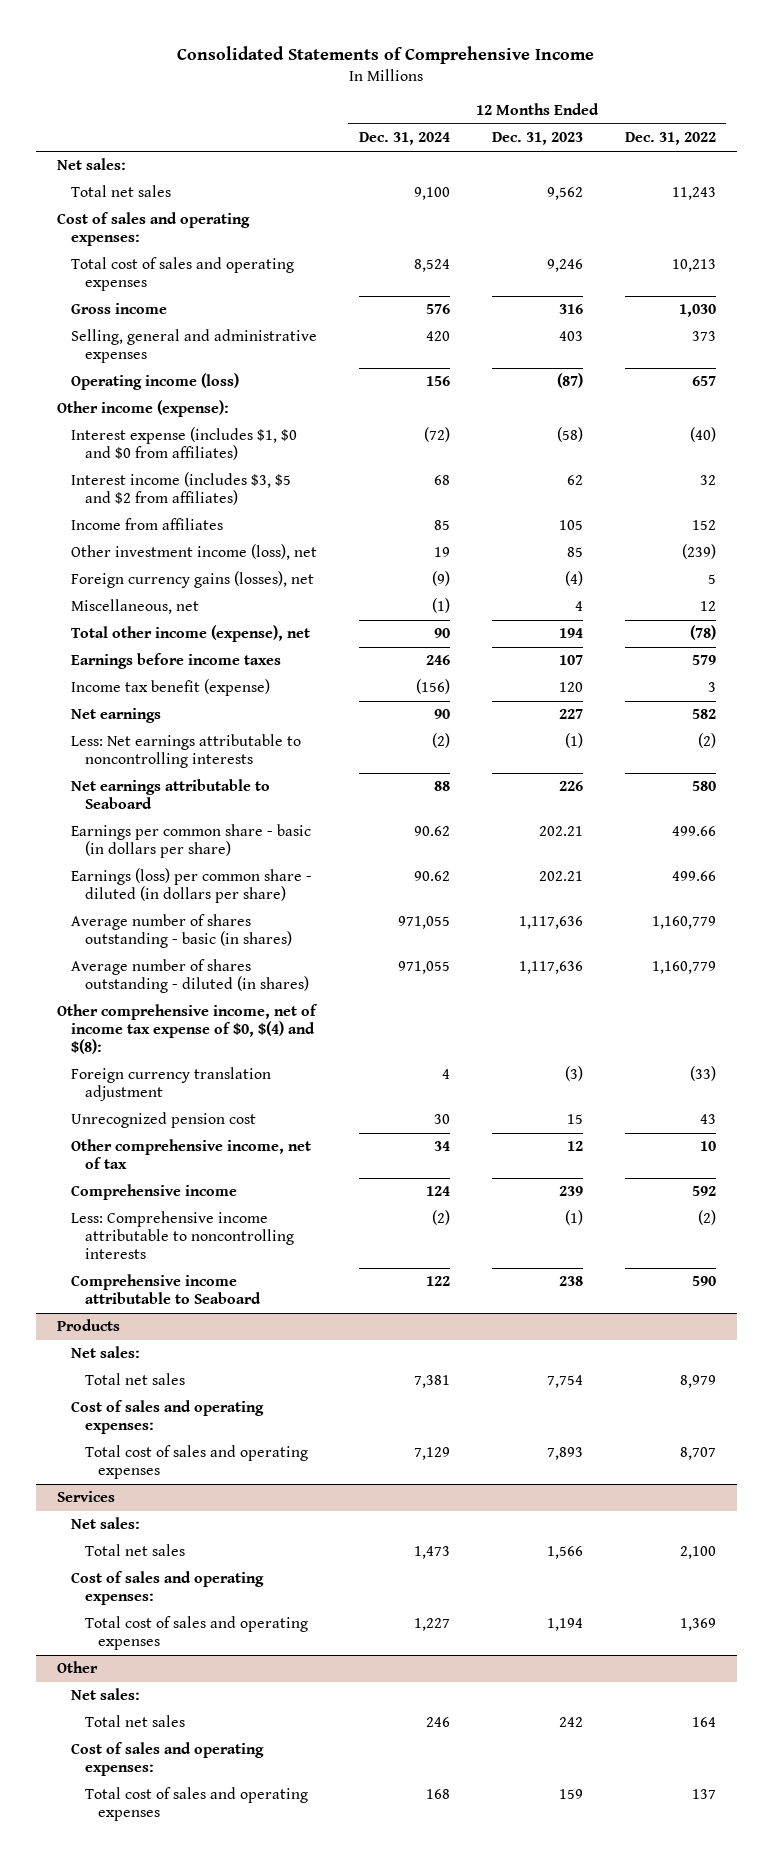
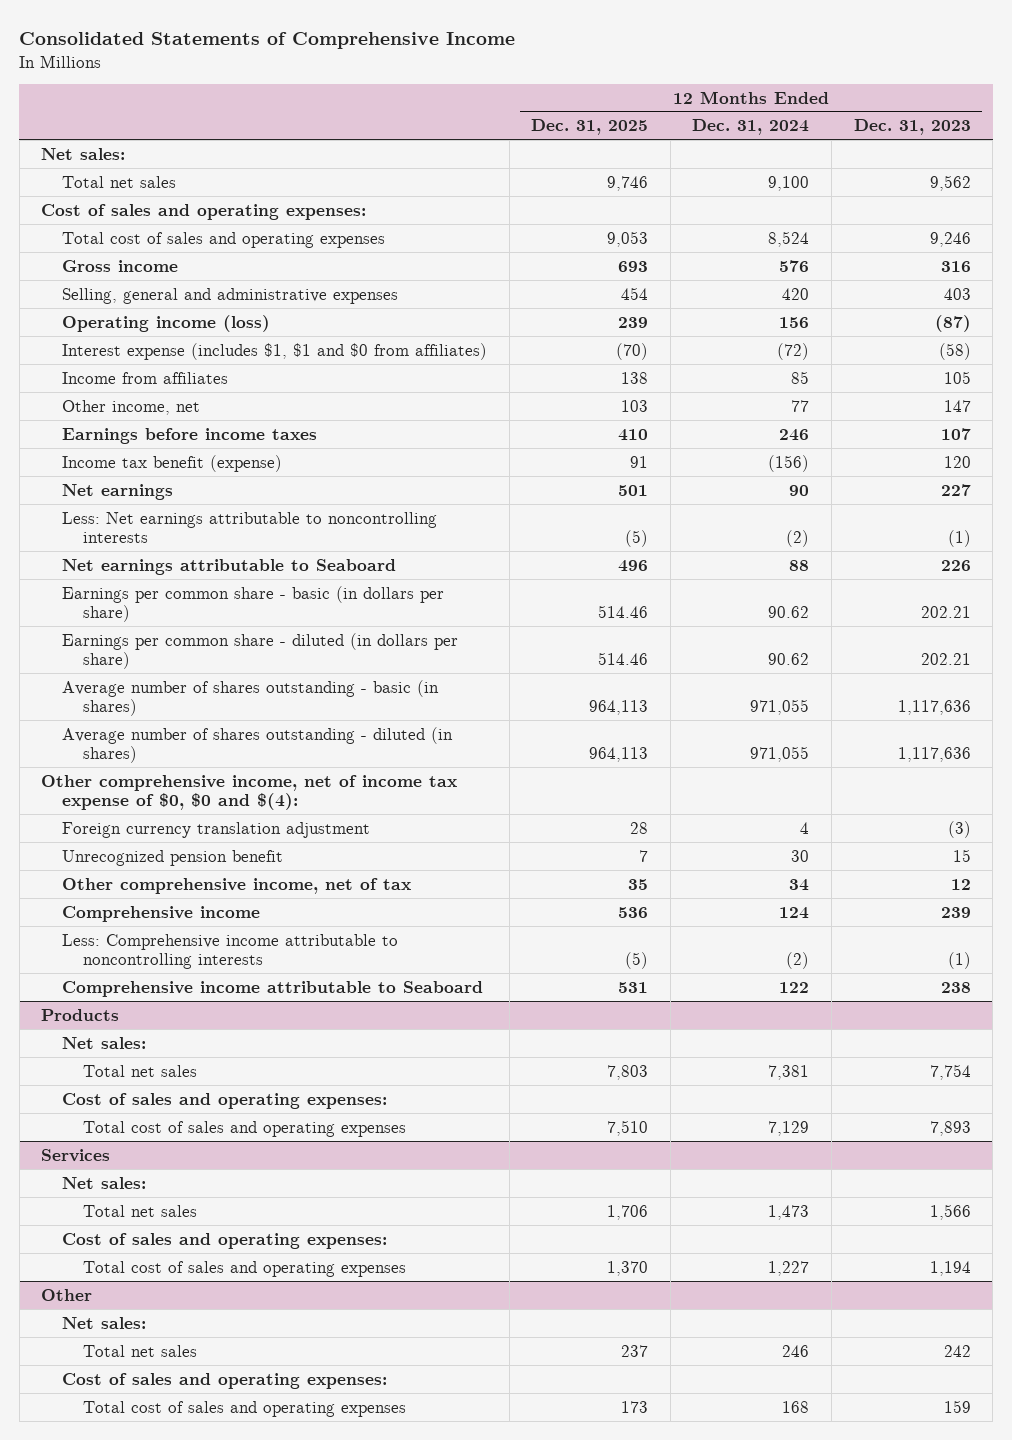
[624,132,716,146] Dec. 31, 2022 -> none
none -> [531,119,649,136] Dec. 31, 2025
[57,400,230,418] Other income (expense): -> none
[70,472,291,506] Interest income (includes $3, $5 and $2 from affiliates) -> none
[70,427,297,461] Interest expense (includes $1, $0 and $0 from affiliates) -> [62,342,488,360] Interest expense (includes $1, $1 and $0 from affiliates)
[70,544,317,561] Other investment income (loss), net -> none
[70,571,314,589] Foreign currency gains (losses), net -> none
[70,599,199,615] Miscellaneous, net -> none
[70,625,310,643] Total other income (expense), net -> [62,399,201,415] Other income, net
[433,628,450,639] 90 -> [791,399,810,412] 77
[558,628,583,639] 194 -> [943,399,971,412] 147
[70,868,312,904] Earnings (loss) per common share - diluted (in dollars per share) -> [62,632,459,669] Earnings per common share - diluted (in dollars per share)
[57,1004,319,1055] Other comprehensive income, net of income tax expense of $0, $(4) and $(8): -> [41,774,458,810] Other comprehensive income, net of income tax expense of $0, $0 and $(4):
[70,1112,256,1129] Unrecognized pension cost -> [62,849,284,866] Unrecognized pension benefit

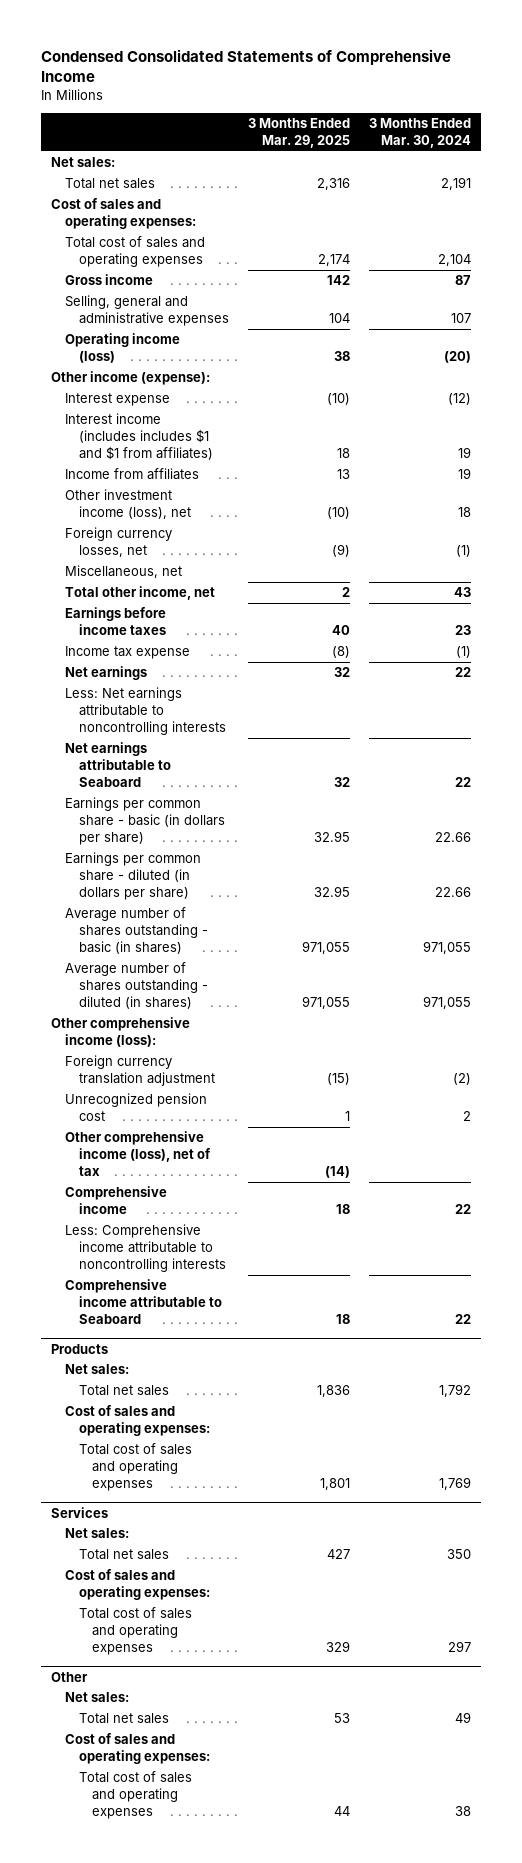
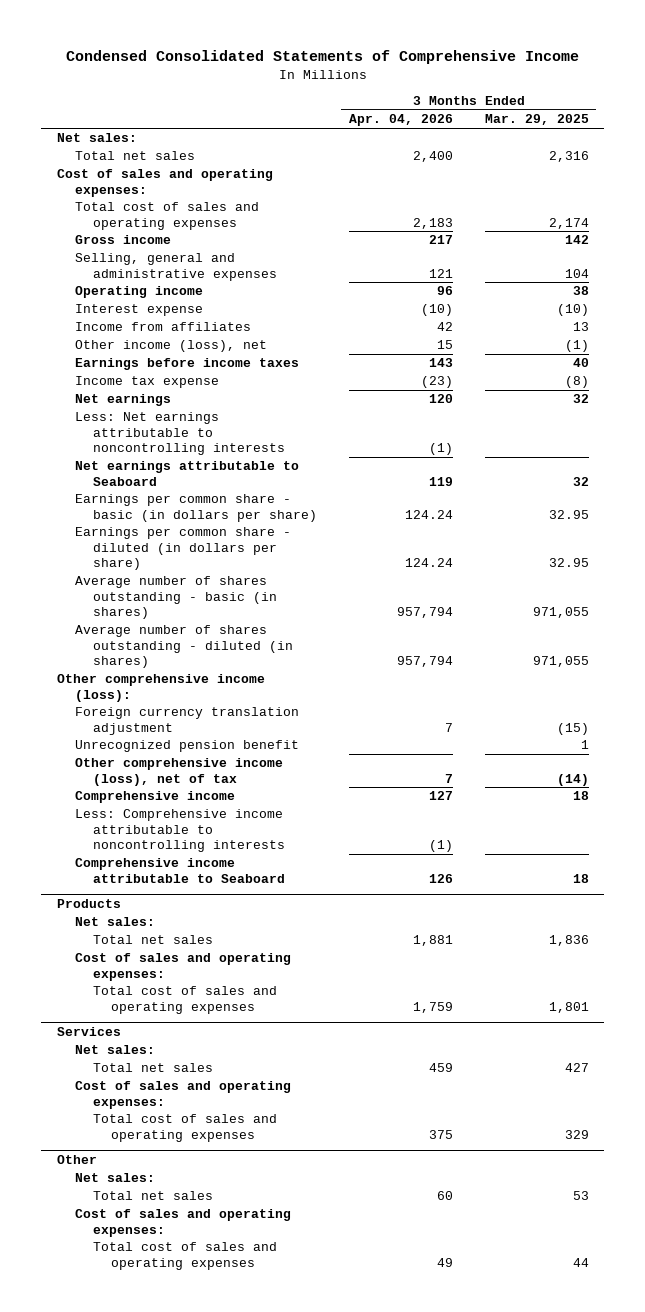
[369,118,472,149] 3 Months Ended Mar. 30, 2024 -> none
none -> [348,114,453,127] Apr. 04, 2026
[51,371,211,386] Other income (expense): -> none
[64,333,180,364] Operating income (loss) -> [74,286,203,299] Operating income
[64,413,213,460] Interest income (includes includes $1 and $1 from affiliates) -> none
[64,489,191,520] Other investment income (loss), net -> none
[64,527,172,558] Foreign currency losses, net -> none
[64,565,182,579] Miscellaneous, net -> none
[64,586,215,601] Total other income, net -> [74,340,267,353] Other income (loss), net
[341,587,350,598] 2 -> [564,340,589,353] (1)
[64,1093,207,1122] Unrecognized pension cost -> [74,740,299,753] Unrecognized pension benefit

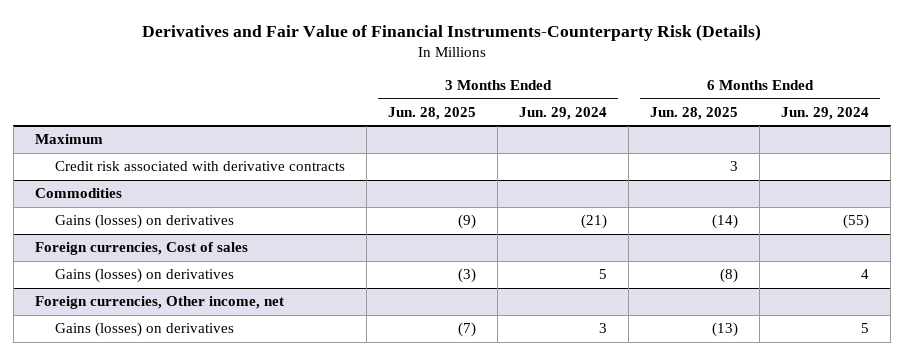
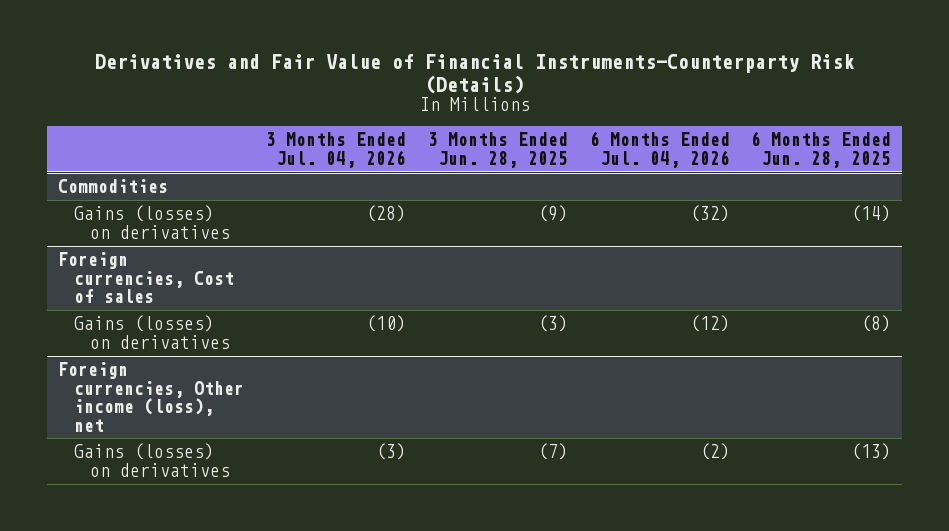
[519,106,608,120] Jun. 29, 2024 -> none
[781,106,870,120] Jun. 29, 2024 -> none
none -> [265,132,406,168] 3 Months Ended Jul. 04, 2026
none -> [589,131,730,168] 6 Months Ended Jul. 04, 2026
[34,134,103,145] Maximum -> none
[55,161,346,172] Credit risk associated with derivative contracts -> none
[34,296,284,310] Foreign currencies, Other income, net -> [57,362,244,432] Foreign currencies, Other income (loss), net

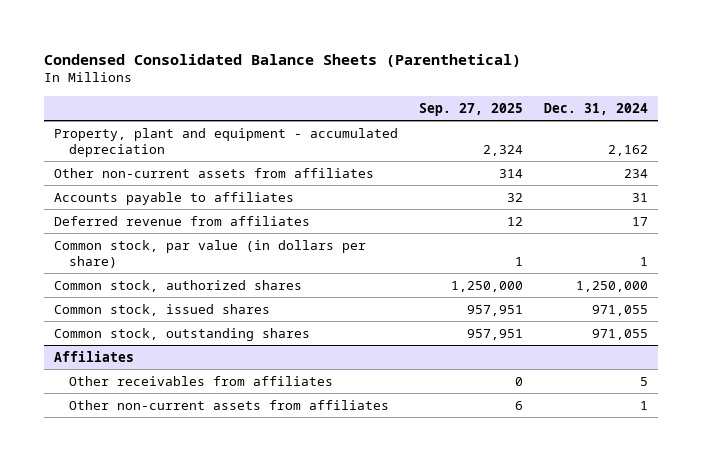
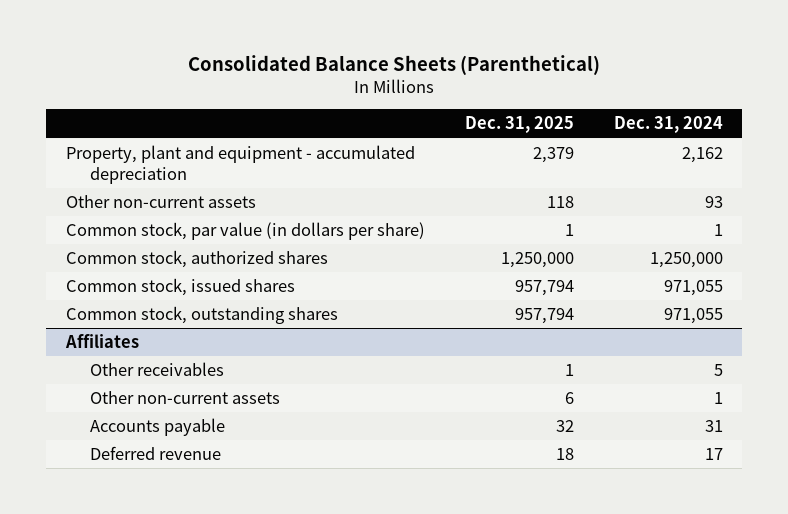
[44,53,522,67] Condensed Consolidated Balance Sheets (Parenthetical) -> [188,55,601,76] Consolidated Balance Sheets (Parenthetical)
[419,102,524,116] Sep. 27, 2025 -> none
none -> [464,116,574,134] Dec. 31, 2025
[54,191,295,205] Accounts payable to affiliates -> none
[54,215,311,226] Deferred revenue from affiliates -> none
[54,167,375,178] Other non-current assets from affiliates -> [65,195,256,209] Other non-current assets
[623,168,648,178] 234 -> [704,196,723,209] 93
[69,375,334,386] Other receivables from affiliates -> [90,362,225,377] Other receivables
[69,399,390,410] Other non-current assets from affiliates -> [90,391,281,405] Other non-current assets
none -> [90,418,226,437] Accounts payable
none -> [90,446,222,461] Deferred revenue

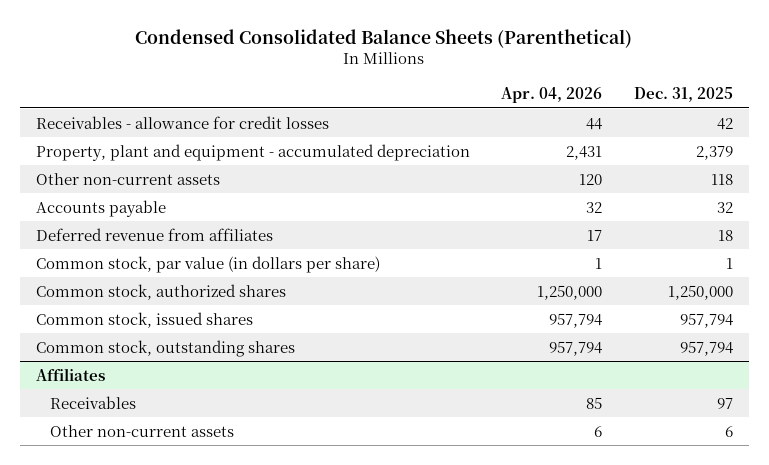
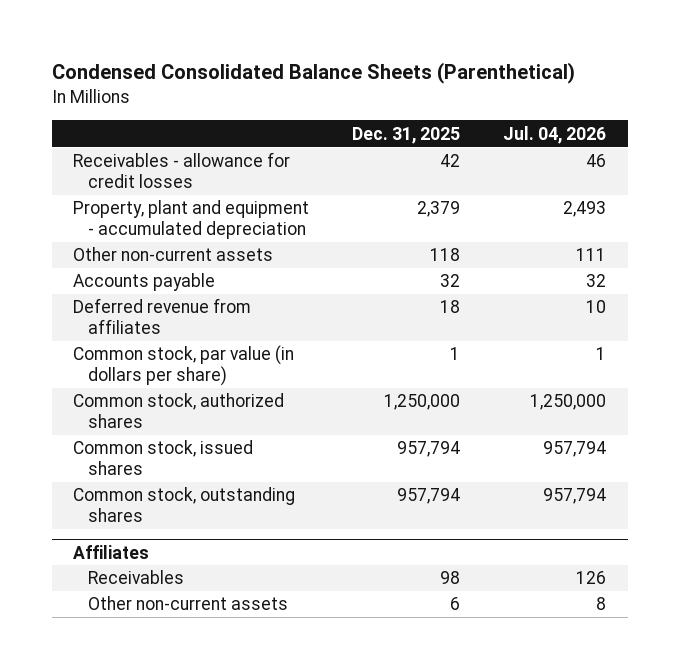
[501,87,603,104] Apr. 04, 2026 -> none
none -> [503,125,607,144] Jul. 04, 2026
[716,397,733,409] 97 -> [440,571,461,585] 98

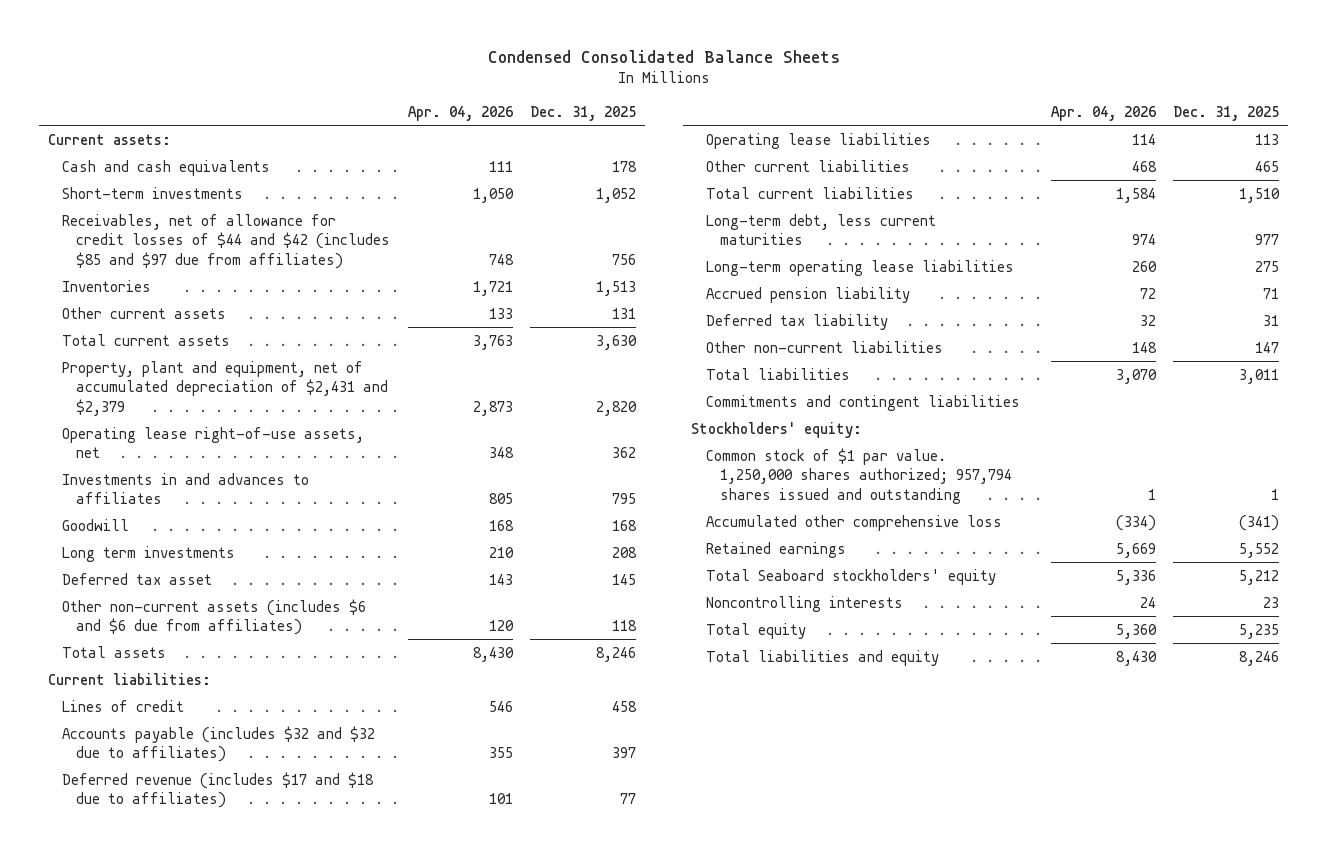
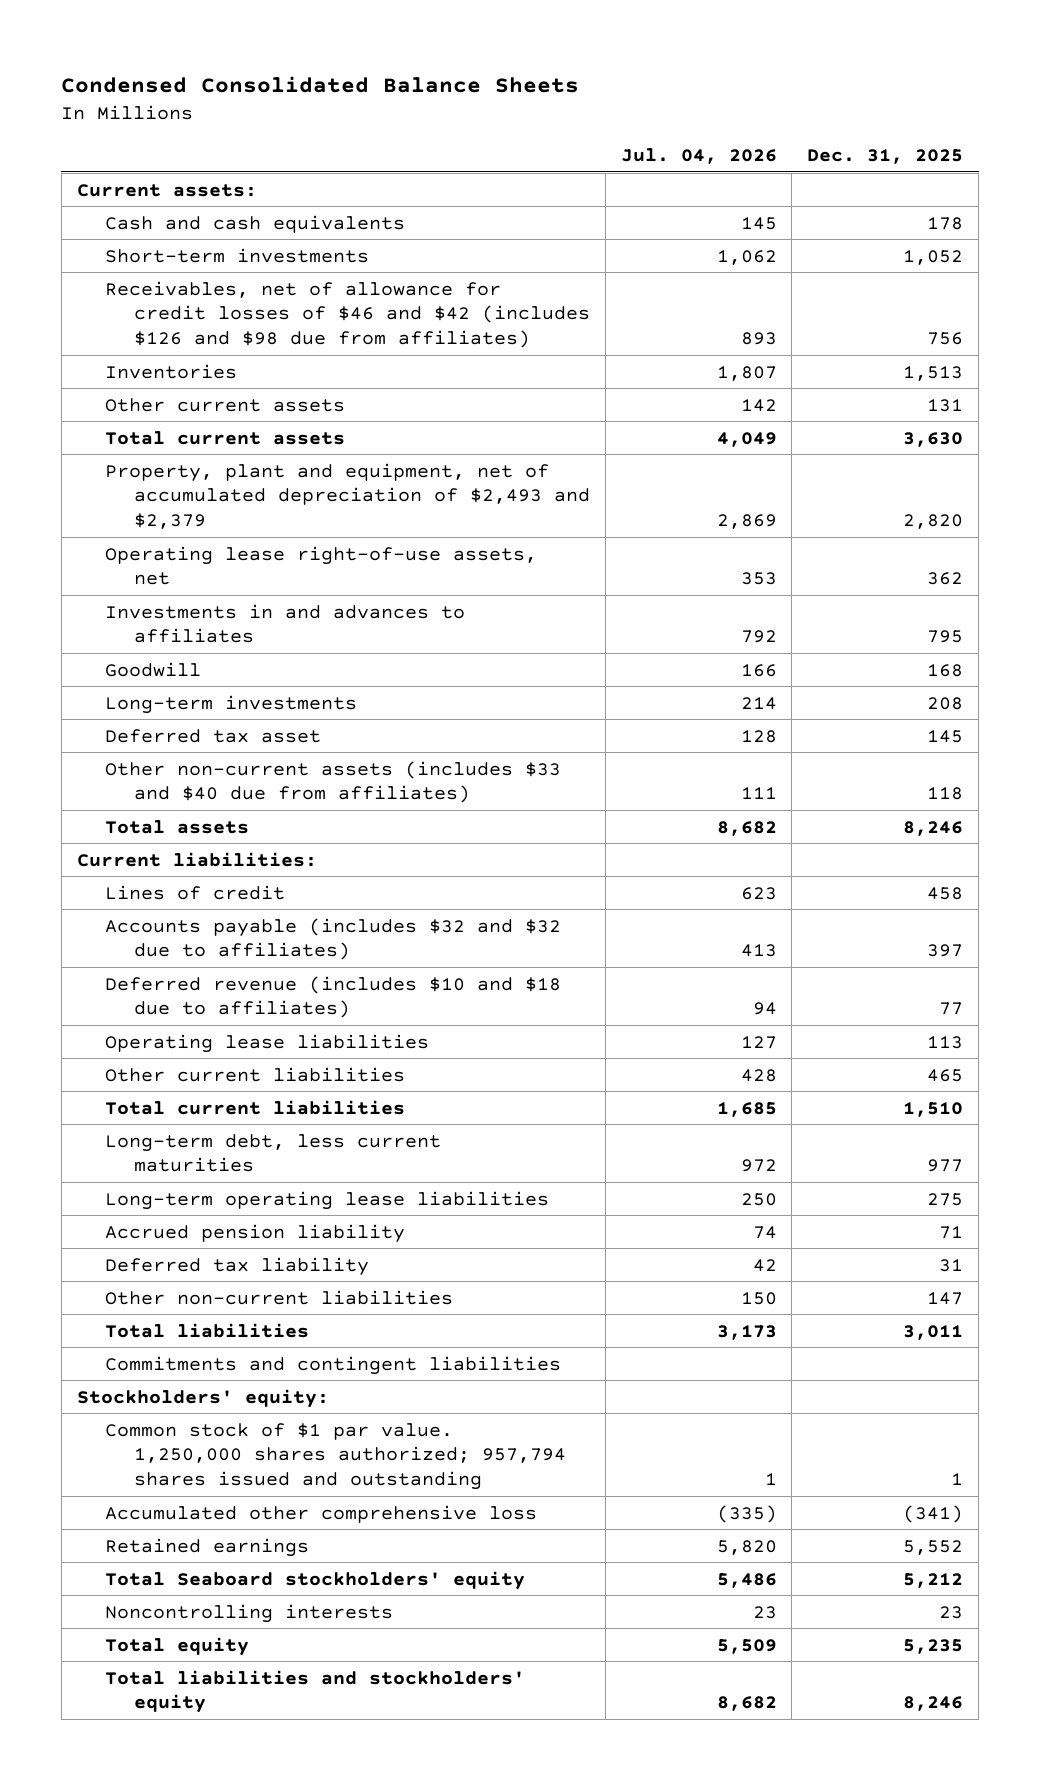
[407,106,513,122] Apr. 04, 2026 -> none
none -> [620,148,777,165] Jul. 04, 2026
[62,213,391,269] Receivables, net of allowance for credit losses of $44 and $42 (includes $85 and $97 due from affiliates) -> [105,280,590,349] Receivables, net of allowance for credit losses of $46 and $42 (includes $126 and $98 due from affiliates)
[62,360,389,416] Property, plant and equipment, net of accumulated depreciation of $2,431 and $2,379 -> [105,462,590,530] Property, plant and equipment, net of accumulated depreciation of $2,493 and $2,379
[62,545,236,562] Long term investments -> [105,694,358,714] Long-term investments
[62,598,367,636] Other non-current assets (includes $6 and $6 due from affiliates) -> [105,760,562,804] Other non-current assets (includes $33 and $40 due from affiliates)
[62,771,375,809] Deferred revenue (includes $17 and $18 due to affiliates) -> [105,975,562,1019] Deferred revenue (includes $10 and $18 due to affiliates)
[705,649,939,666] Total liabilities and equity -> [105,1669,526,1714] Total liabilities and stockholders' equity

